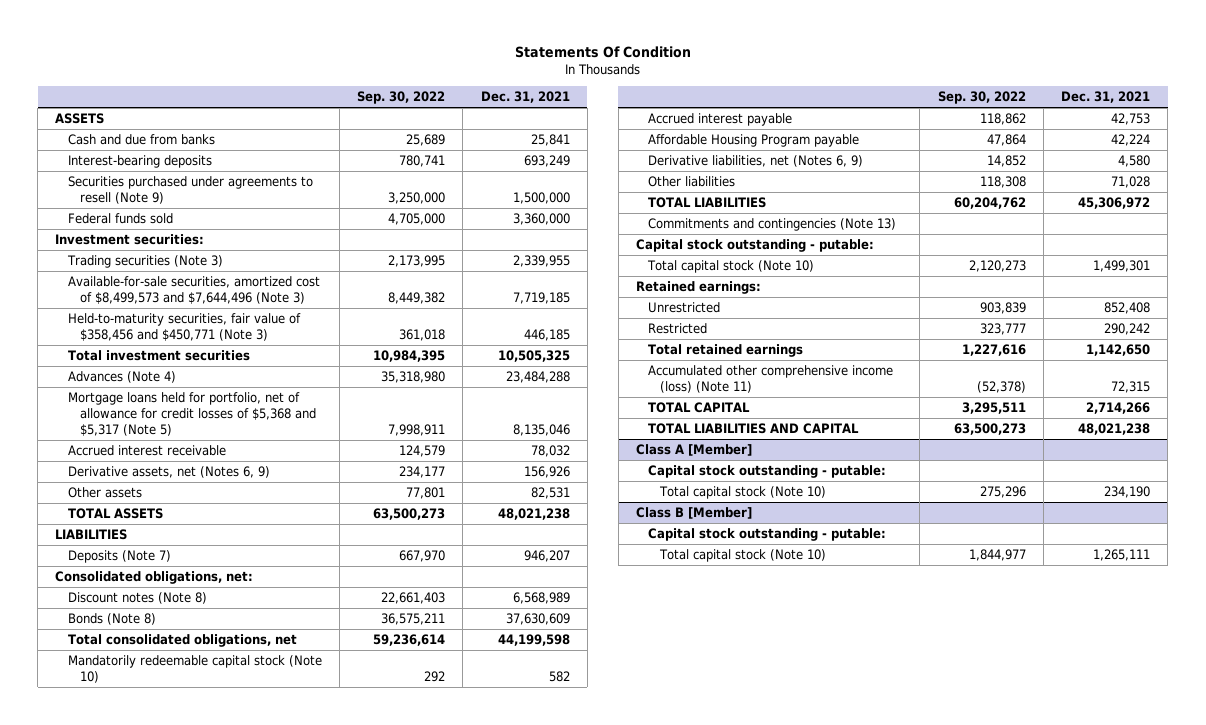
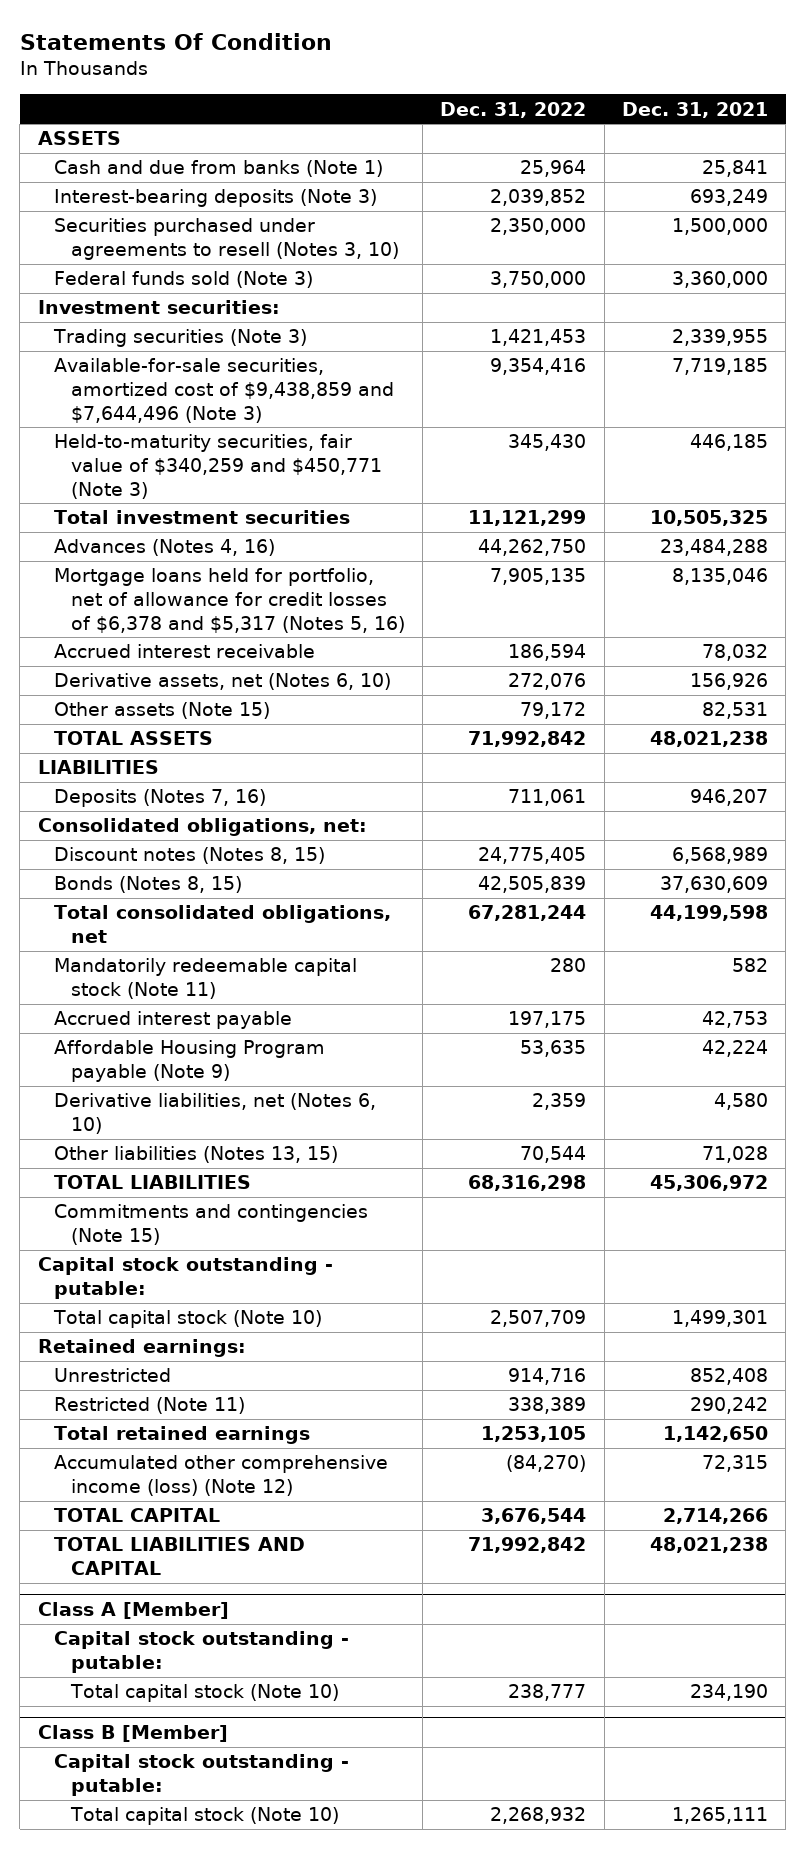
[357,91,446,105] Sep. 30, 2022 -> none
none -> [440,101,587,118] Dec. 31, 2022
[67,134,215,146] Cash and due from banks -> [54,160,384,178] Cash and due from banks (Note 1)
[67,155,212,169] Interest-bearing deposits -> [54,189,378,208] Interest-bearing deposits (Note 3)
[67,176,313,204] Securities purchased under agreements to resell (Note 9) -> [54,218,399,261] Securities purchased under agreements to resell (Notes 3, 10)
[67,213,173,225] Federal funds sold -> [54,271,314,289] Federal funds sold (Note 3)
[67,276,320,304] Available-for-sale securities, amortized cost of $8,499,573 and $7,644,496 (Note 3) -> [54,358,394,423] Available-for-sale securities, amortized cost of $9,438,859 and $7,644,496 (Note 3)
[67,313,301,341] Held-to-maturity securities, fair value of $358,456 and $450,771 (Note 3) -> [54,434,382,499] Held-to-maturity securities, fair value of $340,259 and $450,771 (Note 3)
[67,371,176,384] Advances (Note 4) -> [54,539,276,557] Advances (Notes 4, 16)
[67,392,316,436] Mortgage loans held for portfolio, net of allowance for credit losses of $5,368 and $5,317 (Note 5) -> [54,568,405,633] Mortgage loans held for portfolio, net of allowance for credit losses of $6,378 and $5,317 (Notes 5, 16)
[67,466,270,479] Derivative assets, net (Notes 6, 9) -> [54,673,392,691] Derivative assets, net (Notes 6, 10)
[67,487,142,499] Other assets -> [54,702,271,720] Other assets (Note 15)
[67,550,171,564] Deposits (Note 7) -> [54,789,267,808] Deposits (Notes 7, 16)
[67,592,207,605] Discount notes (Note 8) -> [54,847,326,865] Discount notes (Notes 8, 15)
[67,613,156,626] Bonds (Note 8) -> [54,876,243,894] Bonds (Notes 8, 15)
[67,655,322,683] Mandatorily redeemable capital stock (Note 10) -> [54,958,358,1000] Mandatorily redeemable capital stock (Note 11)
[648,134,860,148] Affordable Housing Program payable -> [54,1040,326,1083] Affordable Housing Program payable (Note 9)
[648,155,864,168] Derivative liabilities, net (Notes 6, 9) -> [54,1093,377,1135] Derivative liabilities, net (Notes 6, 10)
[648,176,736,188] Other liabilities -> [54,1146,339,1164] Other liabilities (Notes 13, 15)
[648,218,897,232] Commitments and contingencies (Note 13) -> [54,1204,369,1246] Commitments and contingencies (Note 15)
[648,323,708,335] Restricted -> [54,1397,246,1415] Restricted (Note 11)
[648,365,894,393] Accumulated other comprehensive income (loss) (Note 11) -> [54,1455,389,1497] Accumulated other comprehensive income (loss) (Note 12)

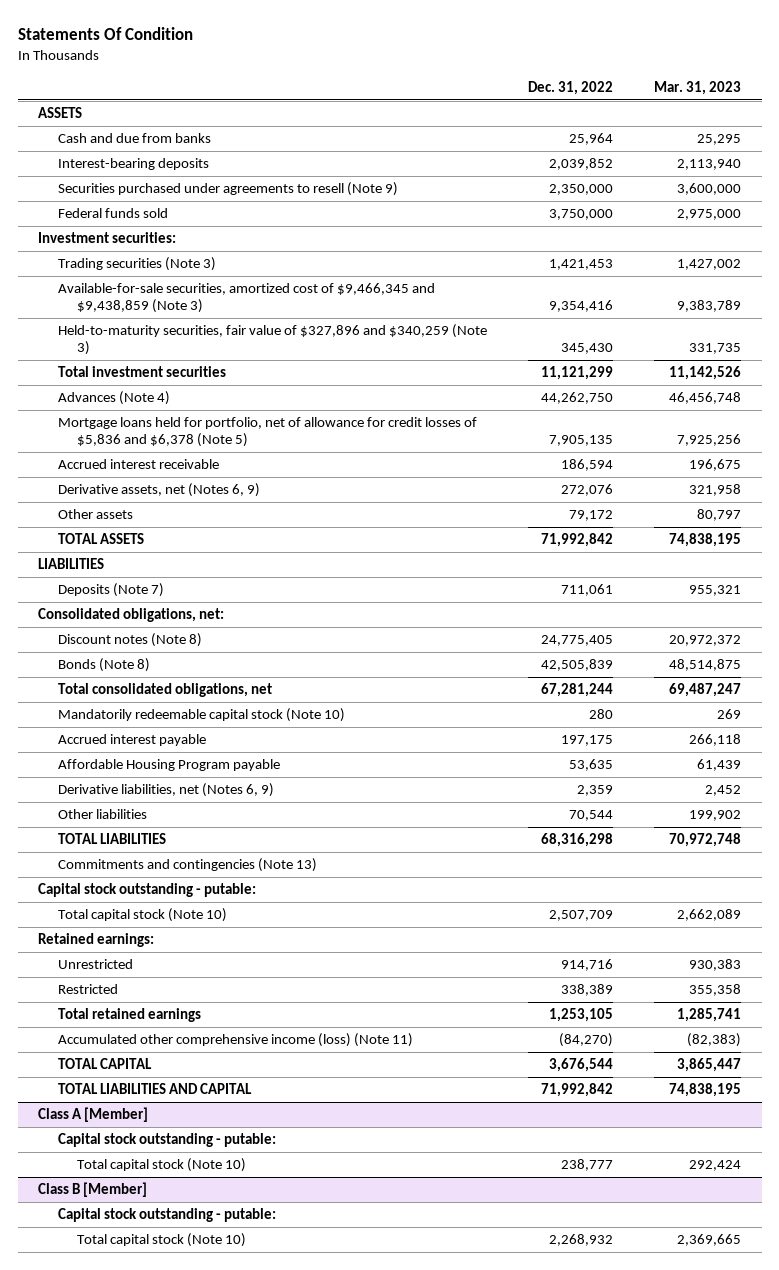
[621,101,768,118] Dec. 31, 2021 -> none
none -> [654,80,742,95] Mar. 31, 2023
[54,160,384,178] Cash and due from banks (Note 1) -> [57,133,211,144] Cash and due from banks
[54,189,378,208] Interest-bearing deposits (Note 3) -> [57,158,209,171] Interest-bearing deposits
[54,218,399,261] Securities purchased under agreements to resell (Notes 3, 10) -> [57,182,398,197] Securities purchased under agreements to resell (Note 9)
[54,271,314,289] Federal funds sold (Note 3) -> [57,208,168,219] Federal funds sold
[54,358,394,423] Available-for-sale securities, amortized cost of $9,438,859 and $7,644,496 (Note 3) -> [57,283,435,314] Available-for-sale securities, amortized cost of $9,466,345 and $9,438,859 (Note 3)
[54,434,382,499] Held-to-maturity securities, fair value of $340,259 and $450,771 (Note 3) -> [57,324,487,356] Held-to-maturity securities, fair value of $327,896 and $340,259 (Note 3)
[54,539,276,557] Advances (Notes 4, 16) -> [57,391,170,406] Advances (Note 4)
[54,568,405,633] Mortgage loans held for portfolio, net of allowance for credit losses of $6,378 and $5,317 (Notes 5, 16) -> [57,417,477,448] Mortgage loans held for portfolio, net of allowance for credit losses of $5,836 and $6,378 (Note 5)
[54,673,392,691] Derivative assets, net (Notes 6, 10) -> [57,483,260,498] Derivative assets, net (Notes 6, 9)
[54,702,271,720] Other assets (Note 15) -> [57,509,133,520] Other assets
[54,789,267,808] Deposits (Notes 7, 16) -> [57,583,164,598] Deposits (Note 7)
[54,847,326,865] Discount notes (Notes 8, 15) -> [57,633,202,648] Discount notes (Note 8)
[54,876,243,894] Bonds (Notes 8, 15) -> [57,658,150,673] Bonds (Note 8)
[54,958,358,1000] Mandatorily redeemable capital stock (Note 11) -> [57,708,345,723] Mandatorily redeemable capital stock (Note 10)
[54,1040,326,1083] Affordable Housing Program payable (Note 9) -> [57,759,280,772] Affordable Housing Program payable
[54,1093,377,1135] Derivative liabilities, net (Notes 6, 10) -> [57,783,274,798] Derivative liabilities, net (Notes 6, 9)
[54,1146,339,1164] Other liabilities (Notes 13, 15) -> [57,809,147,820] Other liabilities
[54,1204,369,1246] Commitments and contingencies (Note 15) -> [57,858,317,873] Commitments and contingencies (Note 13)
[54,1397,246,1415] Restricted (Note 11) -> [57,984,118,995] Restricted
[54,1455,389,1497] Accumulated other comprehensive income (loss) (Note 12) -> [57,1033,413,1048] Accumulated other comprehensive income (loss) (Note 11)

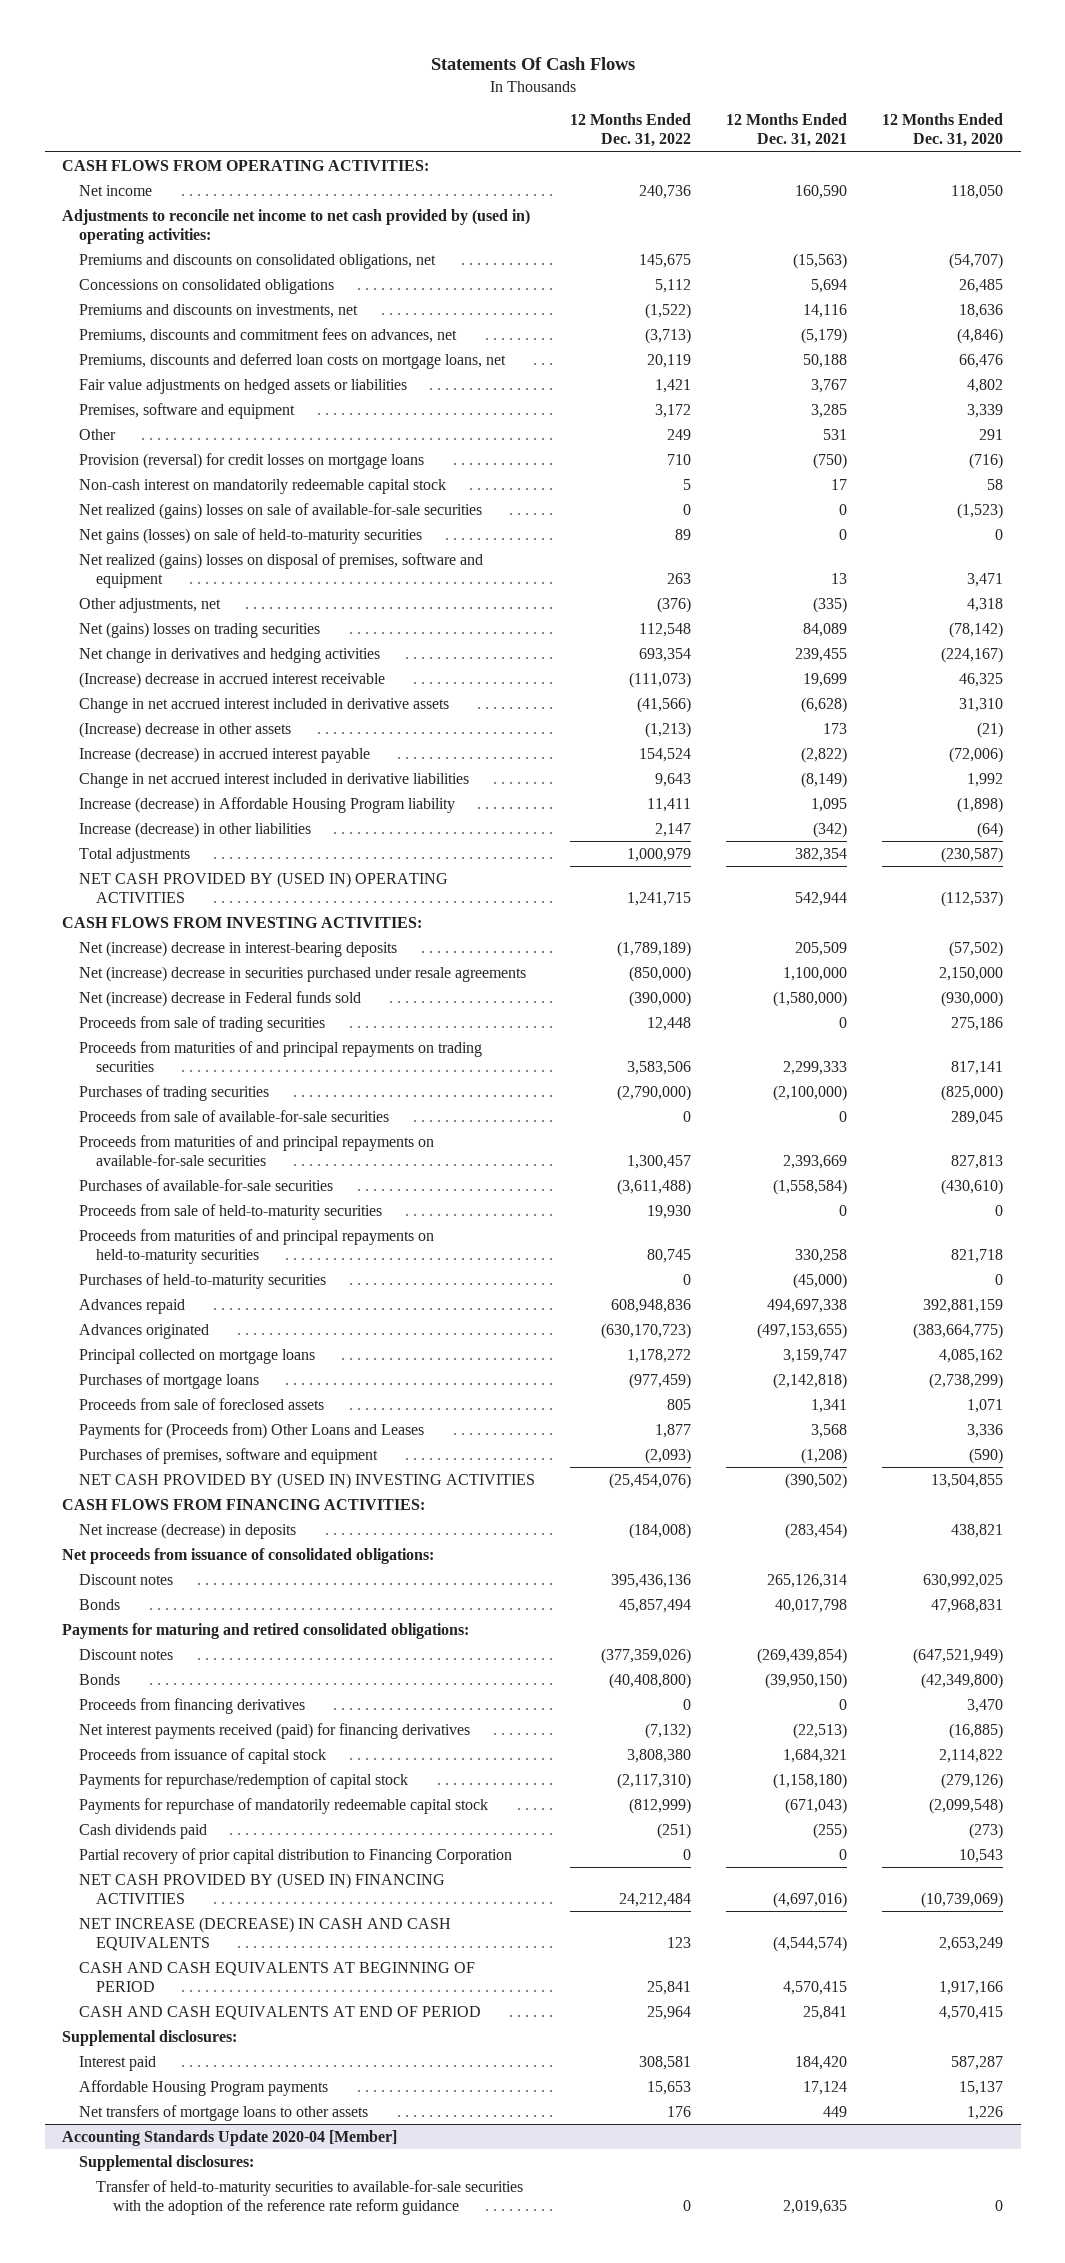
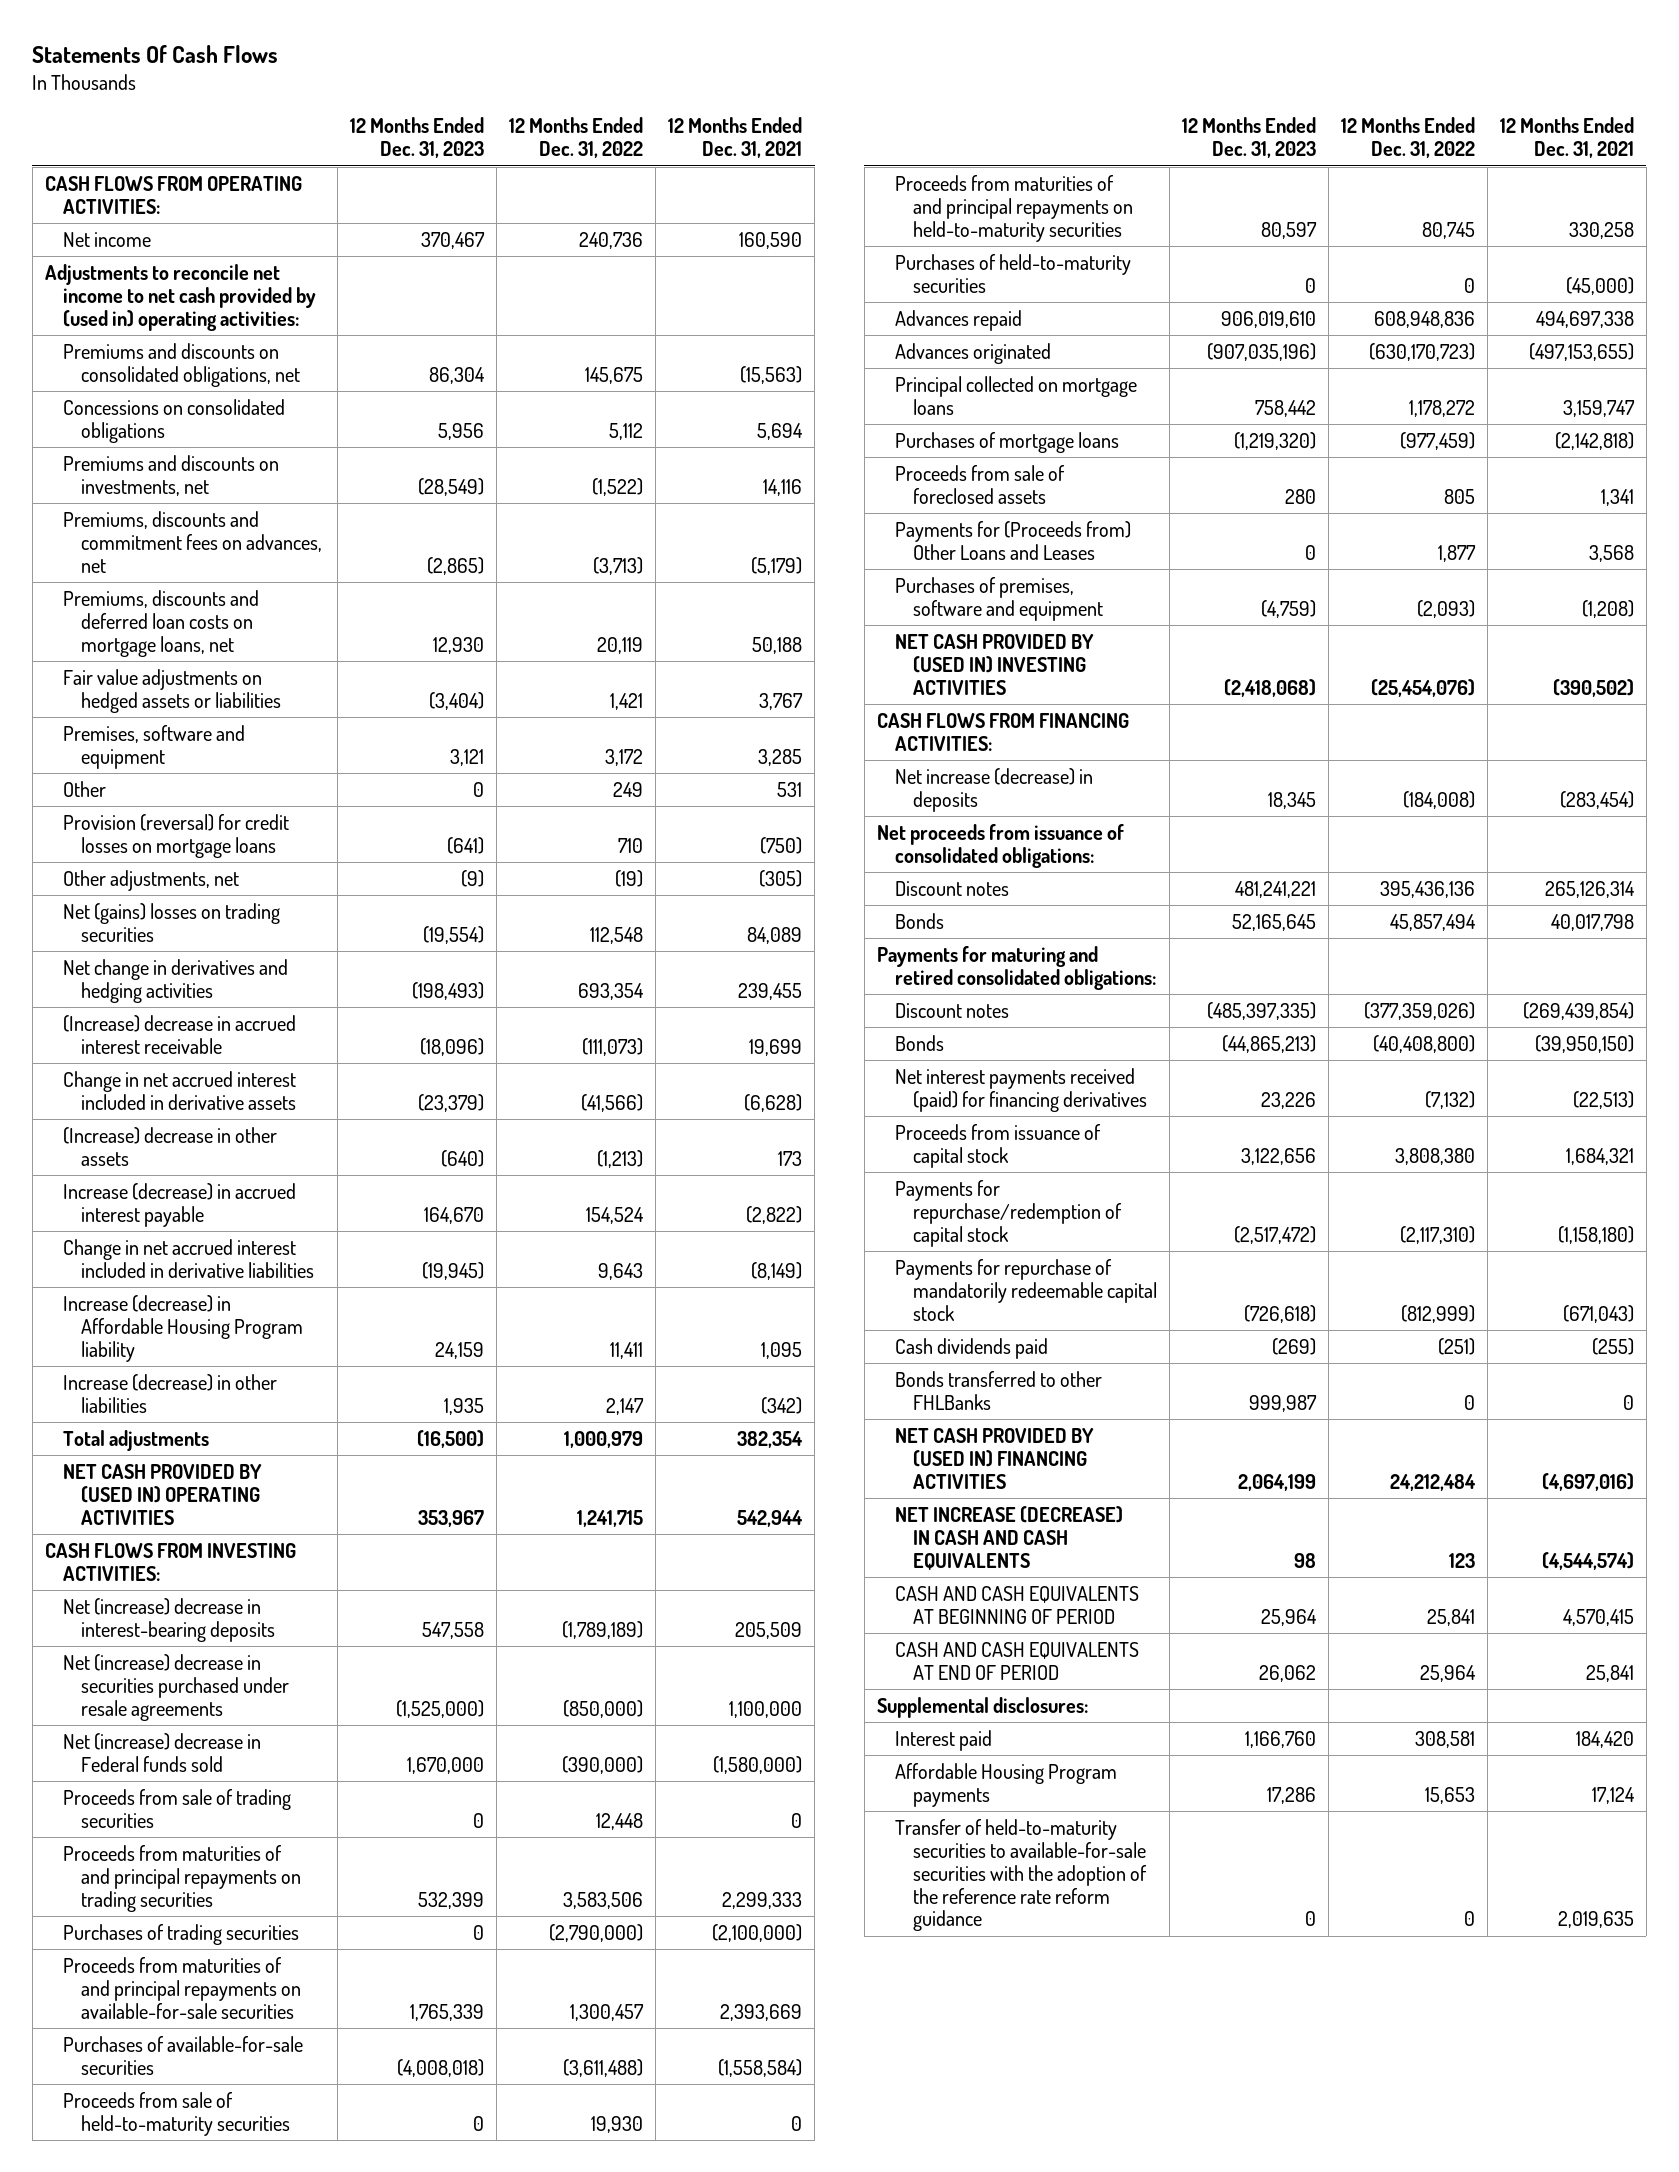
[882,113,1004,148] 12 Months Ended Dec. 31, 2020 -> none
none -> [350,117,485,159] 12 Months Ended Dec. 31, 2023
[79,478,447,494] Non-cash interest on mandatorily redeemable capital stock -> none
[79,502,483,519] Net realized (gains) losses on sale of available-for-sale securities -> none
[79,527,423,544] Net gains (losses) on sale of held-to-maturity securities -> none
[79,552,484,588] Net realized (gains) losses on disposal of premises, software and equipment -> none
[657,596,692,613] (376) -> [615,869,644,887] (19)
[813,596,848,613] (335) -> [759,869,803,887] (305)
[79,1109,390,1122] Proceeds from sale of available-for-sale securities -> none
[79,1697,306,1714] Proceeds from financing derivatives -> none
[79,1847,513,1864] Partial recovery of prior capital distribution to Financing Corporation -> none
none -> [894,1370,1102,1410] Bonds transferred to other FHLBanks
[79,2104,369,2121] Net transfers of mortgage loans to other assets -> none
[62,2129,398,2146] Accounting Standards Update 2020-04 [Member] -> none
[79,2154,255,2171] Supplemental disclosures: -> none

